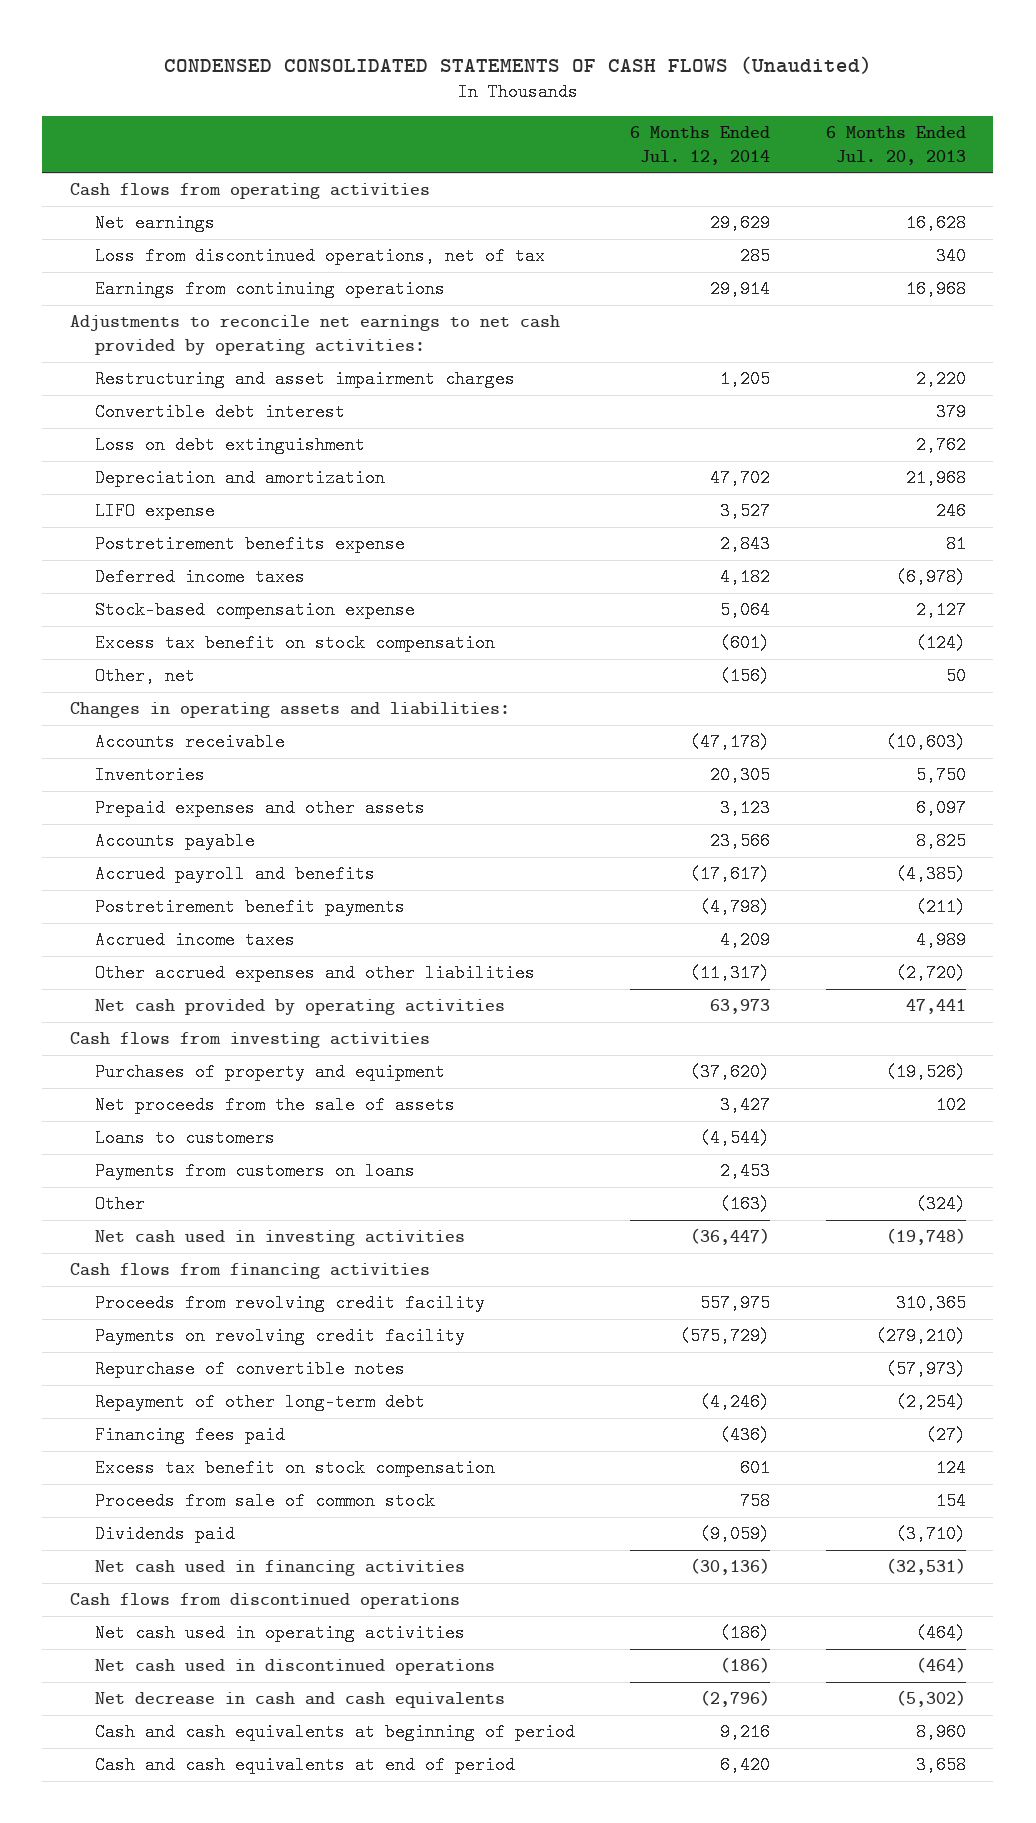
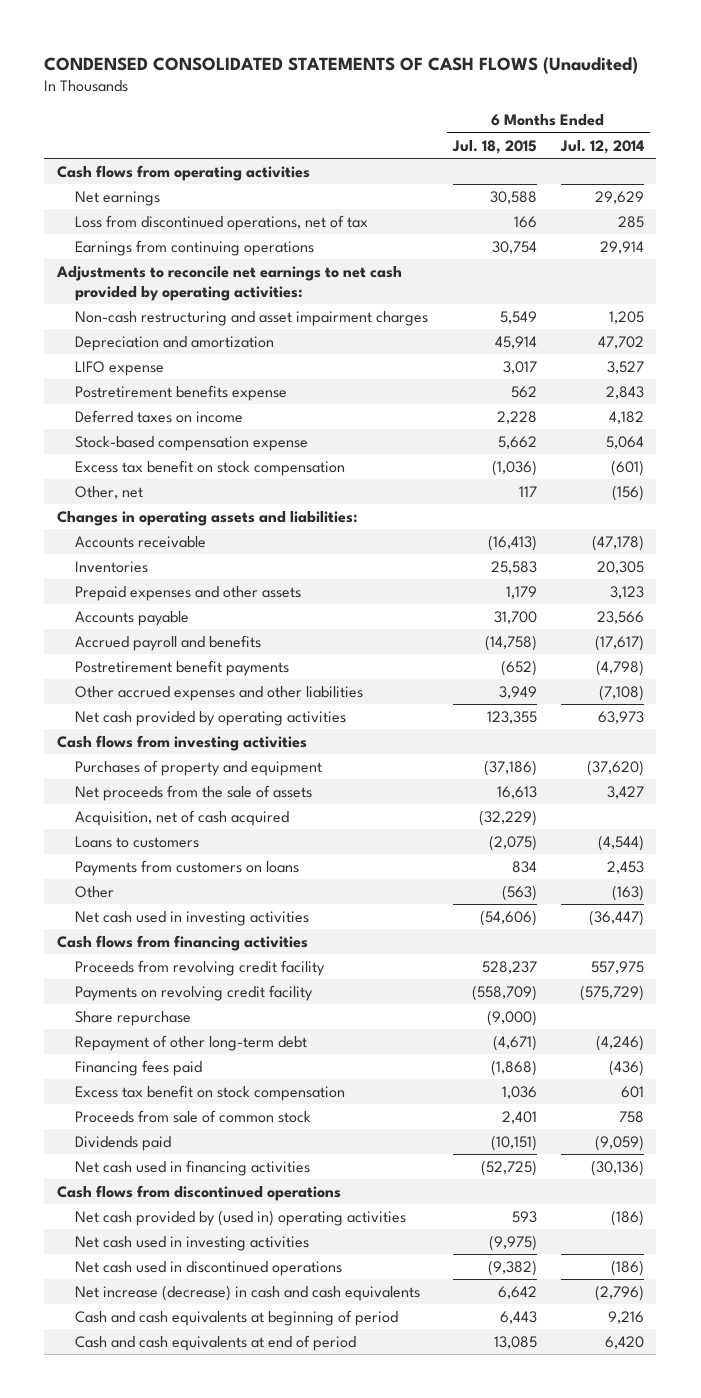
[825,125,966,165] 6 Months Ended Jul. 20, 2013 -> none
none -> [451,139,537,154] Jul. 18, 2015
[95,403,346,422] Convertible debt interest -> none
[95,436,366,455] Loss on debt extinguishment -> none
[95,370,516,389] Restructuring and asset impairment charges -> [75,311,429,327] Non-cash restructuring and asset impairment charges
[95,568,306,587] Deferred income taxes -> [75,410,244,424] Deferred taxes on income
[95,931,296,950] Accrued income taxes -> none
[690,964,771,983] (11,317) -> [599,685,645,702] (7,108)
none -> [75,810,290,827] Acquisition, net of cash acquired
[95,1360,406,1379] Repurchase of convertible notes -> none
none -> [75,1011,192,1027] Share repurchase
[95,1624,466,1643] Net cash used in operating activities -> [75,1210,407,1227] Net cash provided by (used in) operating activities
none -> [75,1236,310,1252] Net cash used in investing activities
[95,1692,506,1709] Net decrease in cash and cash equivalents -> [75,1285,421,1302] Net increase (decrease) in cash and cash equivalents

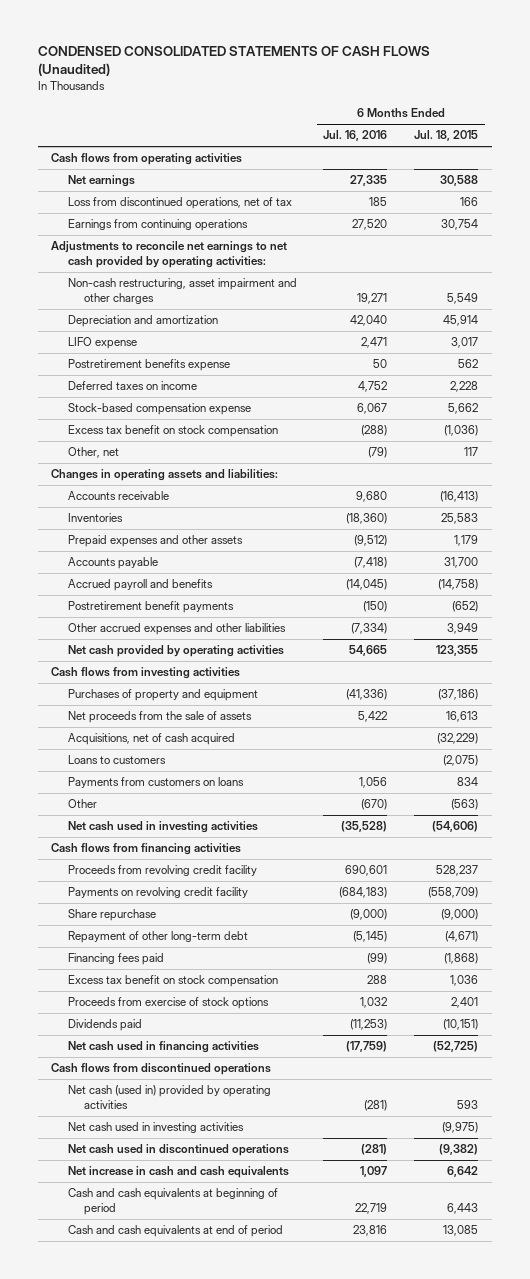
[560,139,645,154] Jul. 12, 2014 -> none
none -> [323,130,388,142] Jul. 16, 2016
[75,311,429,327] Non-cash restructuring and asset impairment charges -> [67,278,297,305] Non-cash restructuring, asset impairment and other charges
[75,810,290,827] Acquisition, net of cash acquired -> [67,733,235,746] Acquisitions, net of cash acquired
[75,1110,312,1124] Proceeds from sale of common stock -> [67,997,269,1010] Proceeds from exercise of stock options
[75,1210,407,1227] Net cash provided by (used in) operating activities -> [67,1085,271,1110] Net cash (used in) provided by operating activities
[75,1285,421,1302] Net increase (decrease) in cash and cash equivalents -> [67,1166,289,1179] Net increase in cash and cash equivalents

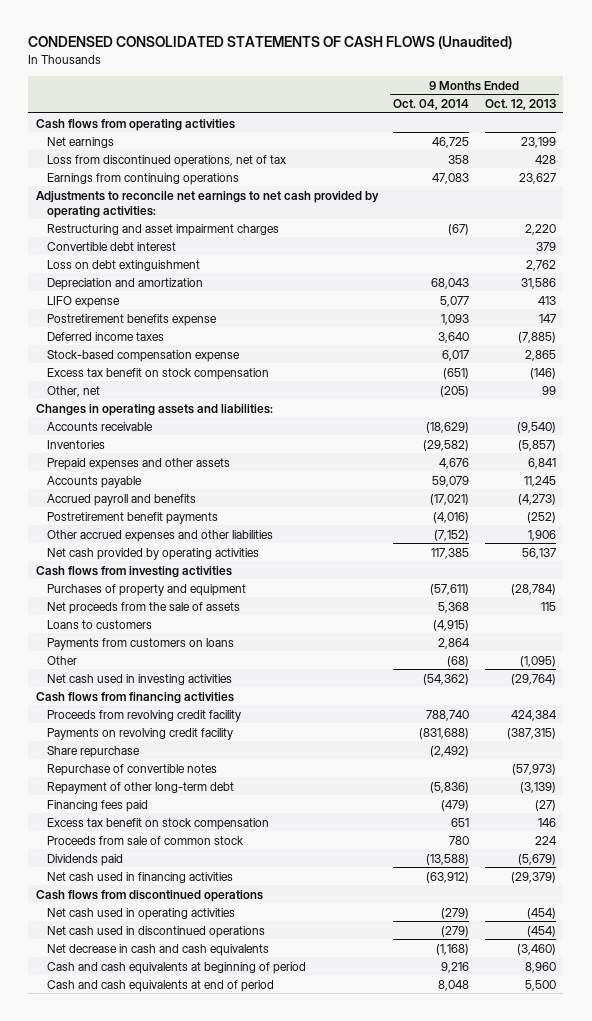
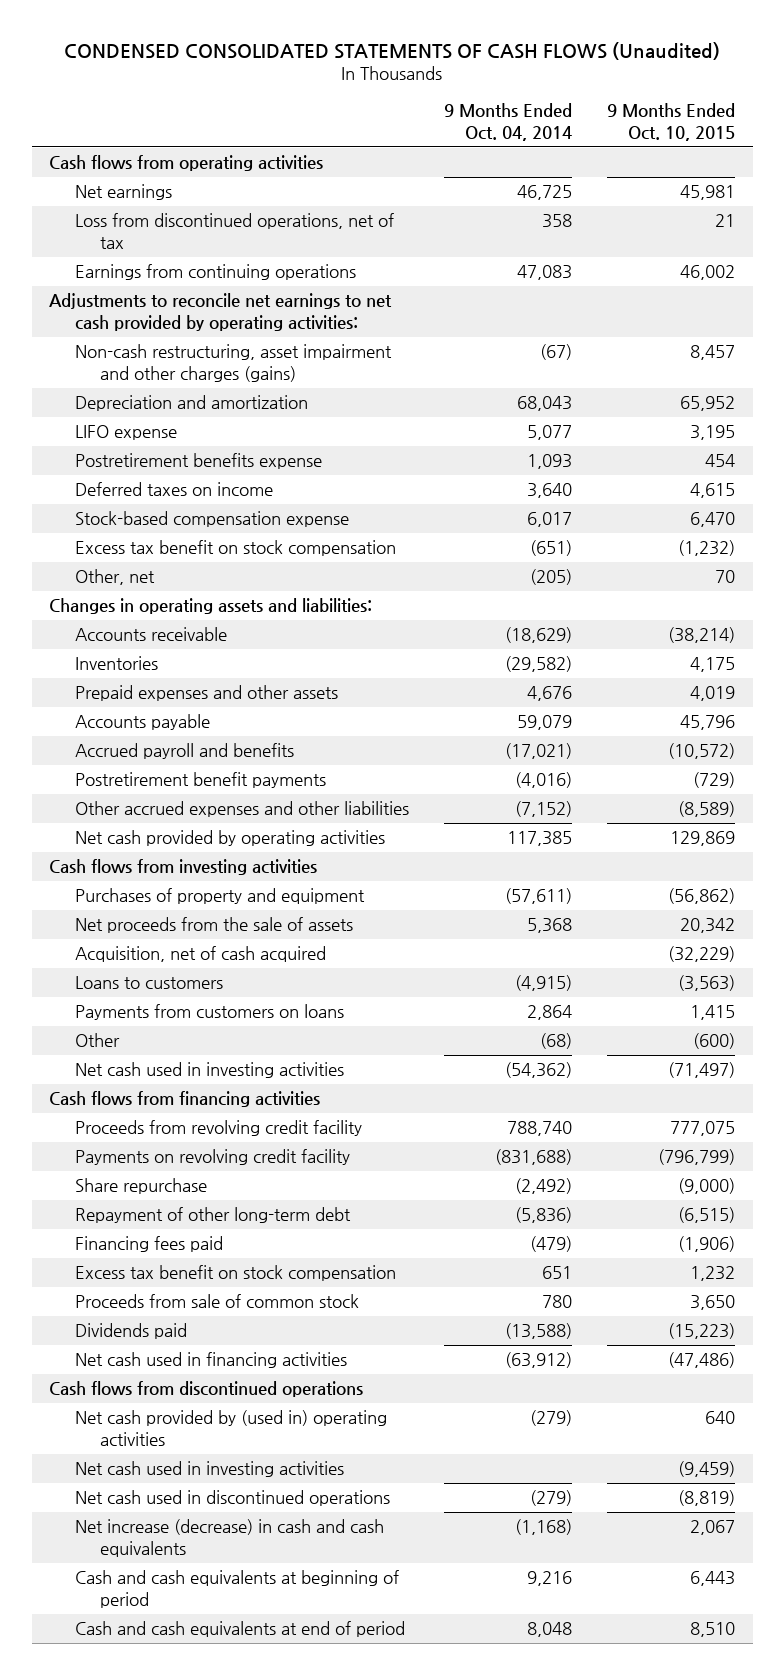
[484,99,556,111] Oct. 12, 2013 -> none
none -> [607,103,736,141] 9 Months Ended Oct. 10, 2015
[46,241,176,251] Convertible debt interest -> none
[46,259,200,271] Loss on debt extinguishment -> none
[46,223,279,236] Restructuring and asset impairment charges -> [74,344,392,382] Non-cash restructuring, asset impairment and other charges (gains)
[46,331,164,341] Deferred income taxes -> [74,482,273,497] Deferred taxes on income
none -> [74,946,326,963] Acquisition, net of cash acquired
[46,763,217,776] Repurchase of convertible notes -> none
[46,907,235,920] Net cash used in operating activities -> [74,1410,387,1446] Net cash provided by (used in) operating activities
none -> [74,1461,344,1478] Net cash used in investing activities
[46,943,269,956] Net decrease in cash and cash equivalents -> [74,1519,384,1557] Net increase (decrease) in cash and cash equivalents

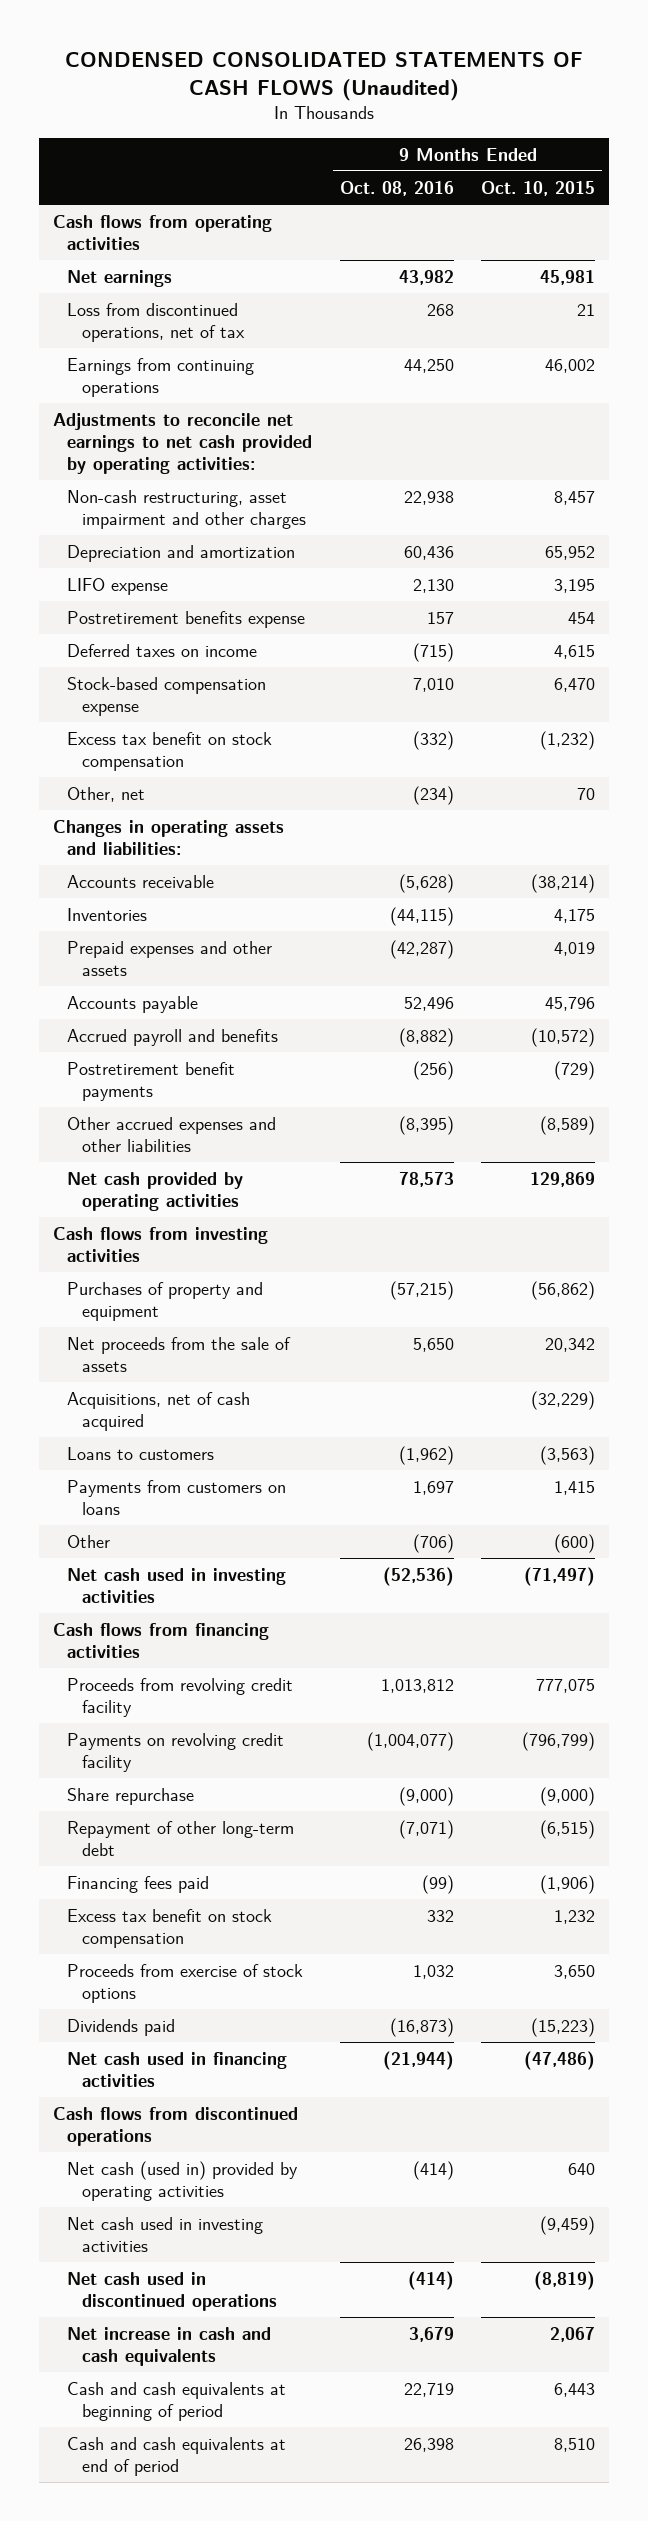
[443,103,572,141] 9 Months Ended Oct. 04, 2014 -> none
none -> [339,180,454,196] Oct. 08, 2016
[74,344,392,382] Non-cash restructuring, asset impairment and other charges (gains) -> [67,489,306,530] Non-cash restructuring, asset impairment and other charges
[74,946,326,963] Acquisition, net of cash acquired -> [67,1391,251,1432] Acquisitions, net of cash acquired
[74,1294,359,1309] Proceeds from sale of common stock -> [67,1963,304,2004] Proceeds from exercise of stock options
[74,1410,387,1446] Net cash provided by (used in) operating activities -> [67,2160,299,2202] Net cash (used in) provided by operating activities
[74,1519,384,1557] Net increase (decrease) in cash and cash equivalents -> [67,2326,272,2367] Net increase in cash and cash equivalents

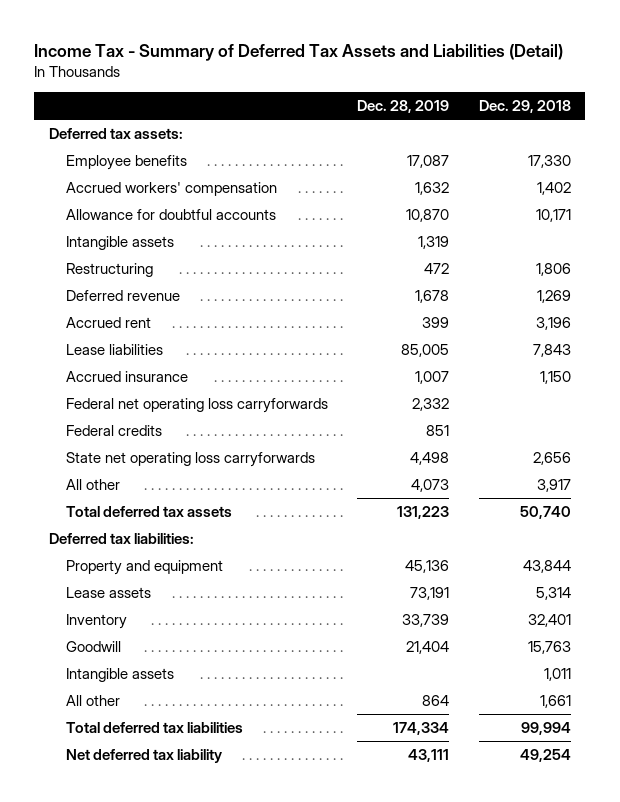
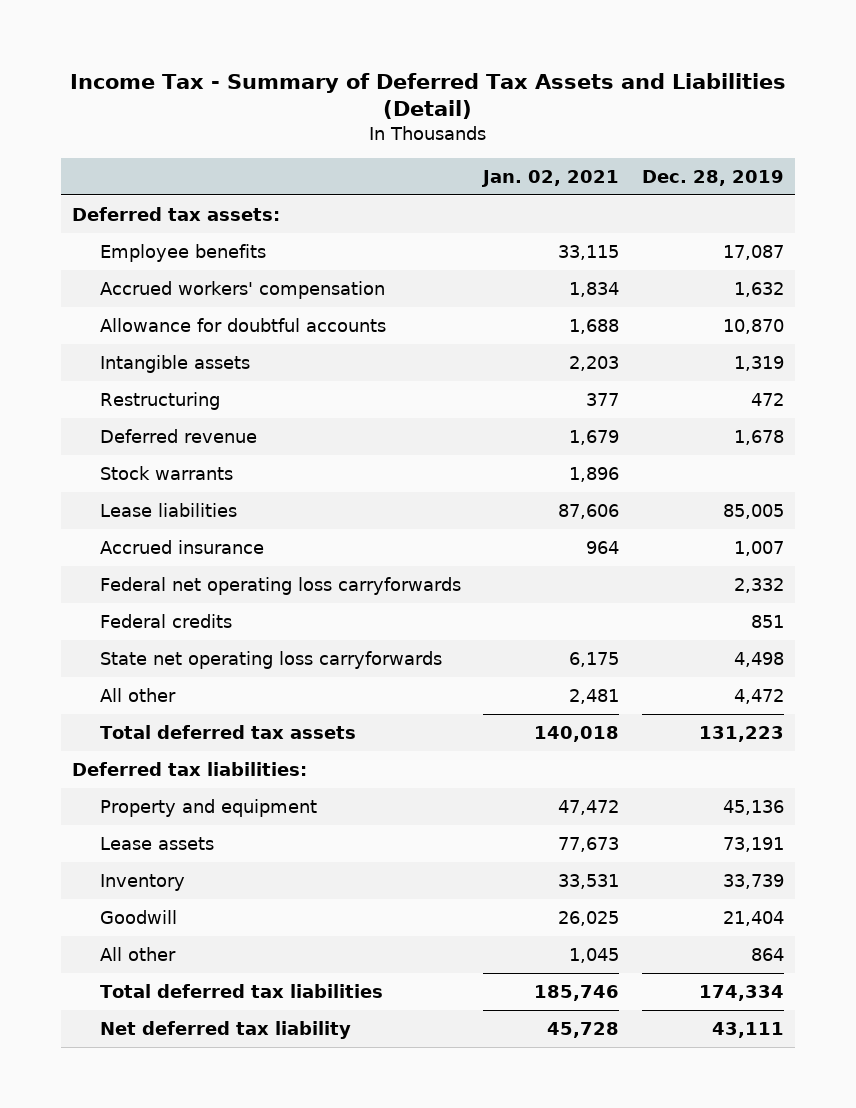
[478,100,571,114] Dec. 29, 2018 -> none
none -> [481,169,620,187] Jan. 02, 2021
[65,317,151,329] Accrued rent -> none
none -> [99,465,233,480] Stock warrants
[411,479,450,493] 4,073 -> [734,688,785,704] 4,472
[65,668,174,683] Intangible assets -> none

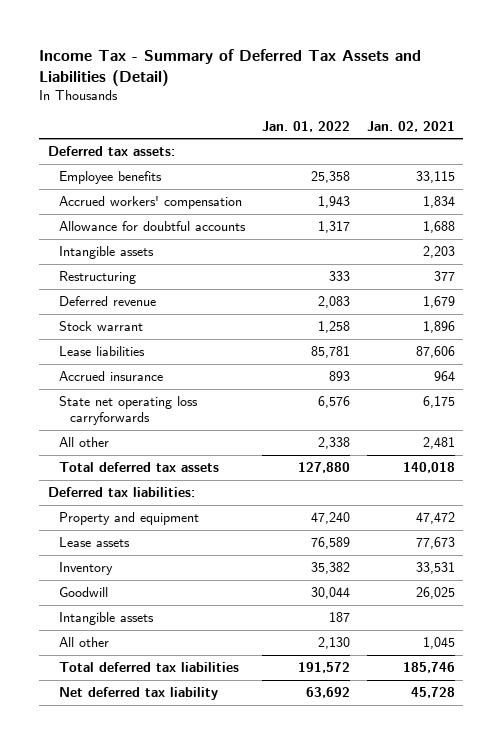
[642,169,785,186] Dec. 28, 2019 -> none
none -> [261,120,350,132] Jan. 01, 2022
[99,465,233,480] Stock warrants -> [58,321,143,332] Stock warrant
[99,576,461,595] Federal net operating loss carryforwards -> none
[99,613,232,628] Federal credits -> none
none -> [58,612,154,626] Intangible assets

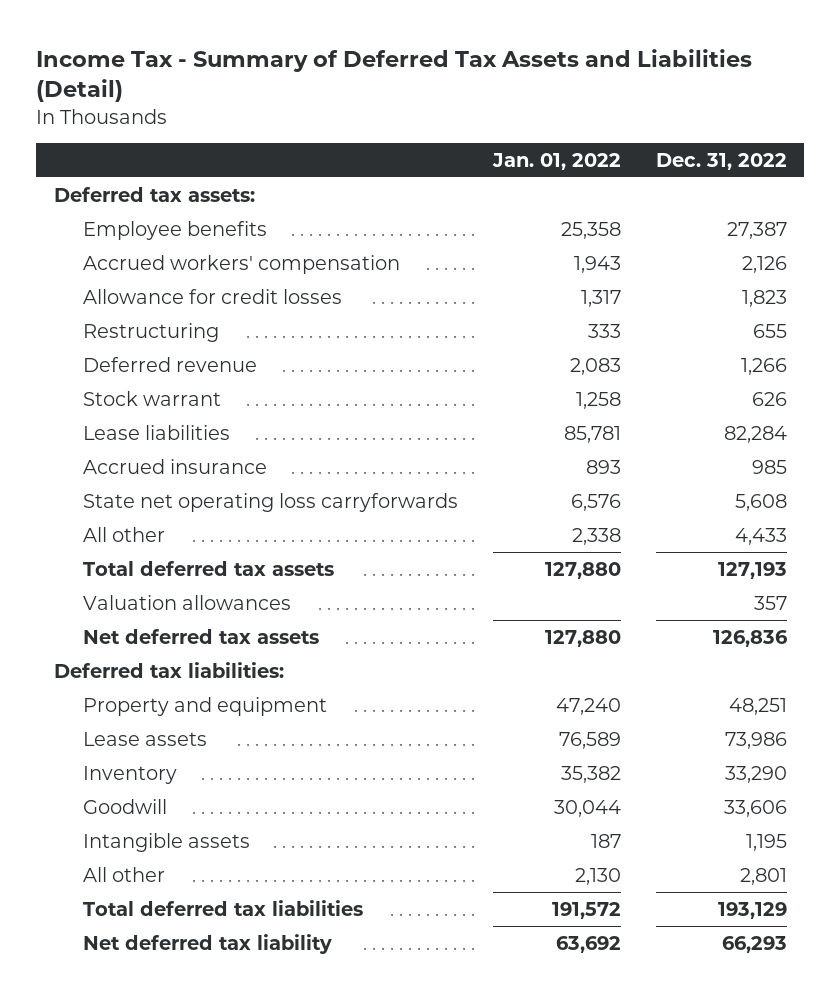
[366,120,455,132] Jan. 02, 2021 -> none
none -> [655,152,787,170] Dec. 31, 2022
[58,246,154,260] Intangible assets -> none
[58,221,246,232] Allowance for doubtful accounts -> [82,288,342,304] Allowance for credit losses
none -> [82,594,291,610] Valuation allowances
none -> [82,628,319,644] Net deferred tax assets

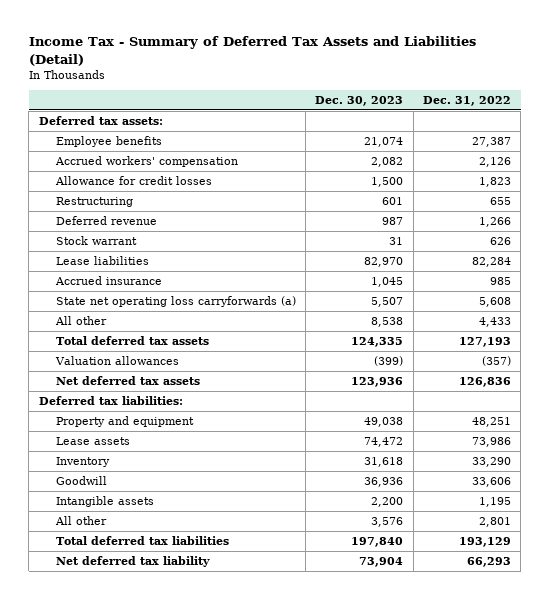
[491,152,621,170] Jan. 01, 2022 -> none
none -> [315,96,404,107] Dec. 30, 2023
[82,492,458,512] State net operating loss carryforwards -> [55,295,296,307] State net operating loss carryforwards (a)
[753,595,787,610] 357 -> [482,355,512,366] (357)

